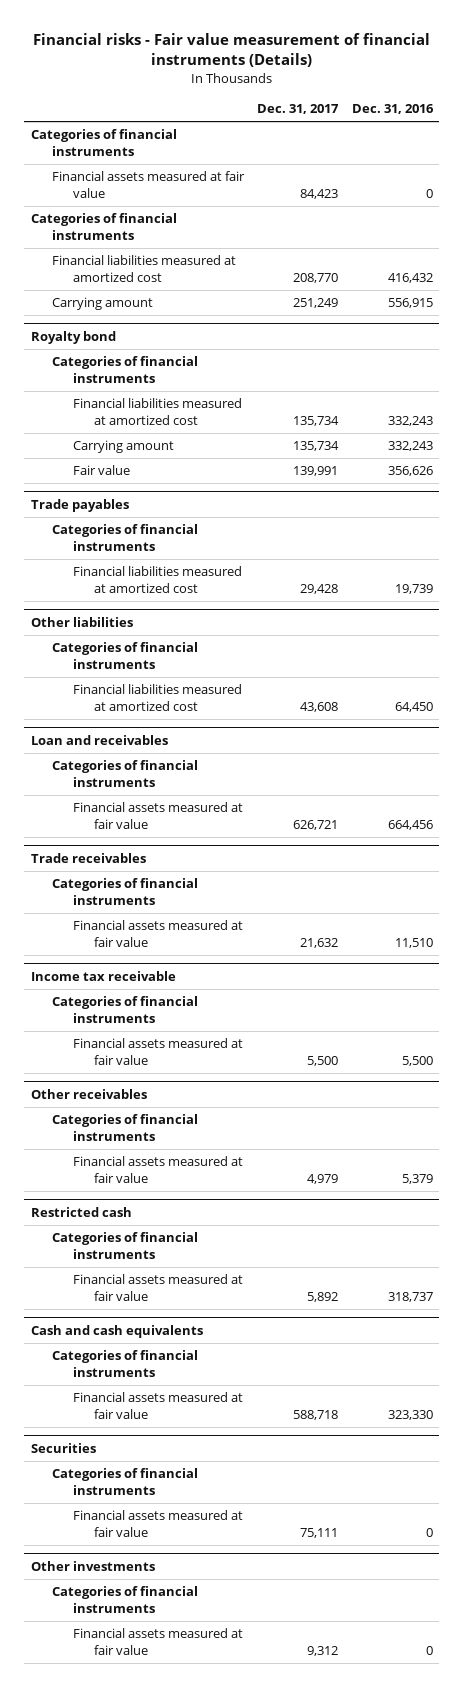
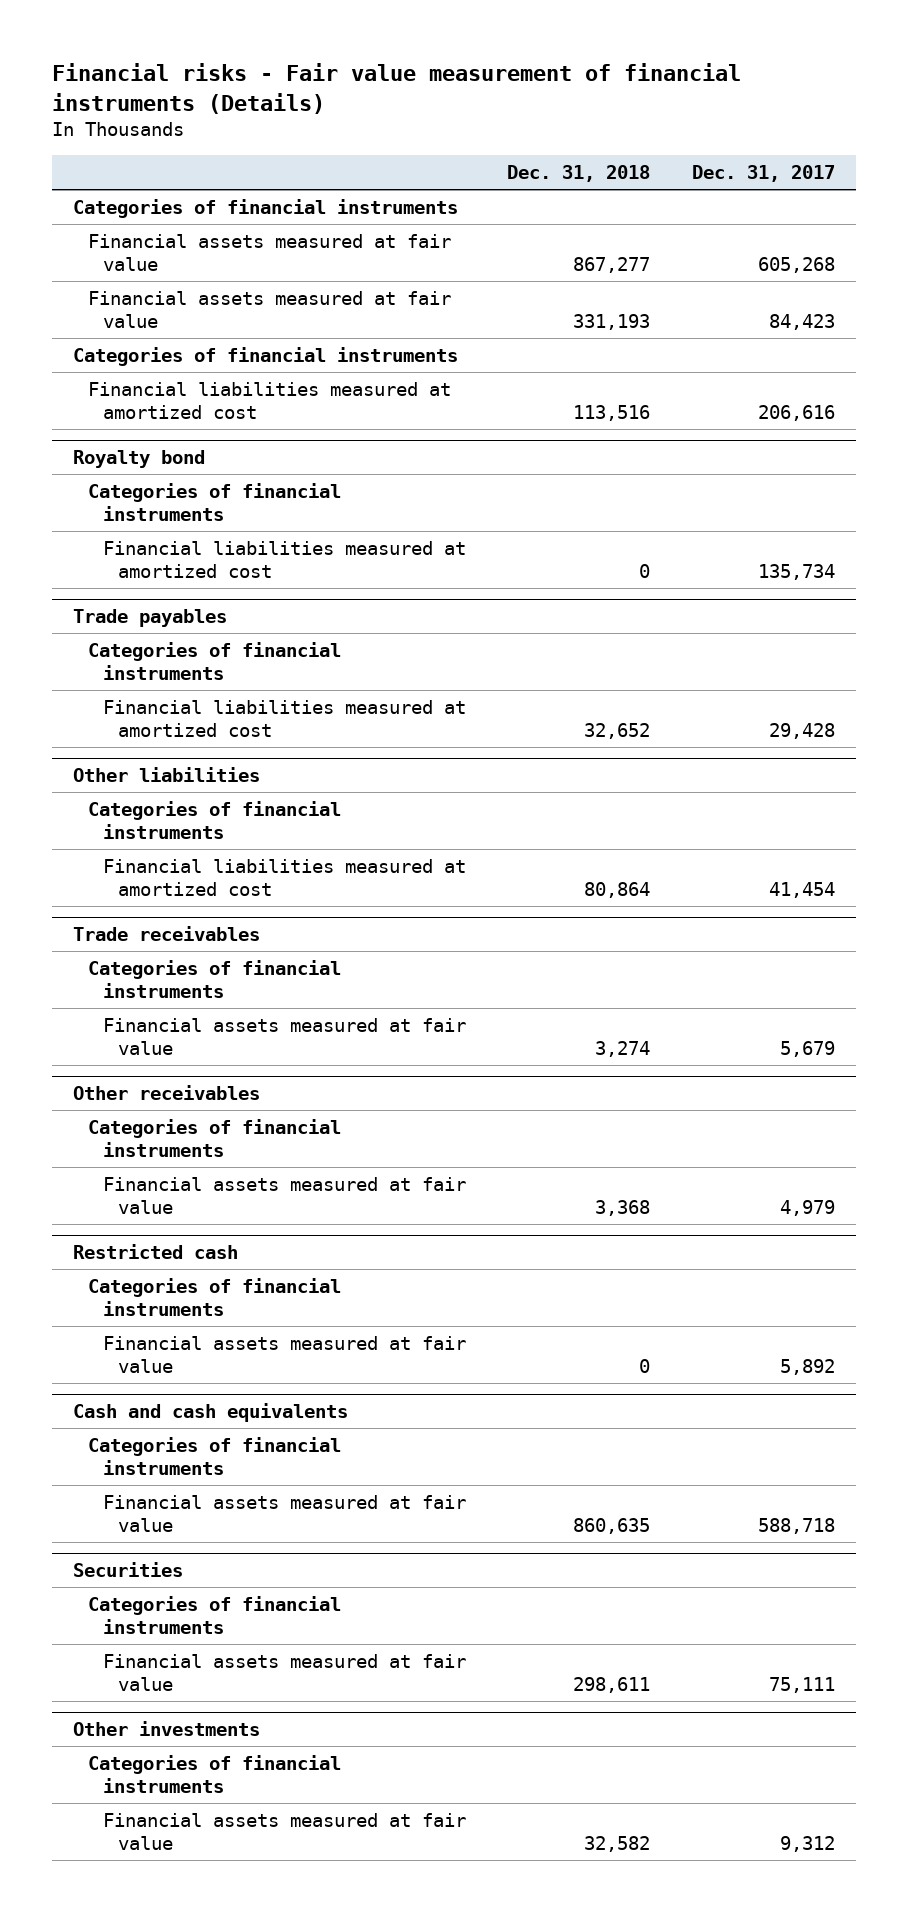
[351,104,434,115] Dec. 31, 2016 -> none
none -> [507,165,651,183] Dec. 31, 2018
none -> [87,233,451,271] Financial assets measured at fair value
[51,297,153,311] Carrying amount -> none
[293,272,339,283] 208,770 -> [758,404,836,421] 206,616
[72,440,174,454] Carrying amount -> none
[72,465,130,476] Fair value -> none
[30,734,168,745] Loan and receivables -> none
[51,760,198,787] Categories of financial instruments -> none
[72,802,243,829] Financial assets measured at fair value -> none
[300,701,339,712] 43,608 -> [769,881,836,898] 41,454
[30,970,176,981] Income tax receivable -> none
[51,996,198,1023] Categories of financial instruments -> none
[72,1038,243,1065] Financial assets measured at fair value -> none
[300,937,339,948] 21,632 -> [780,1040,836,1057] 5,679

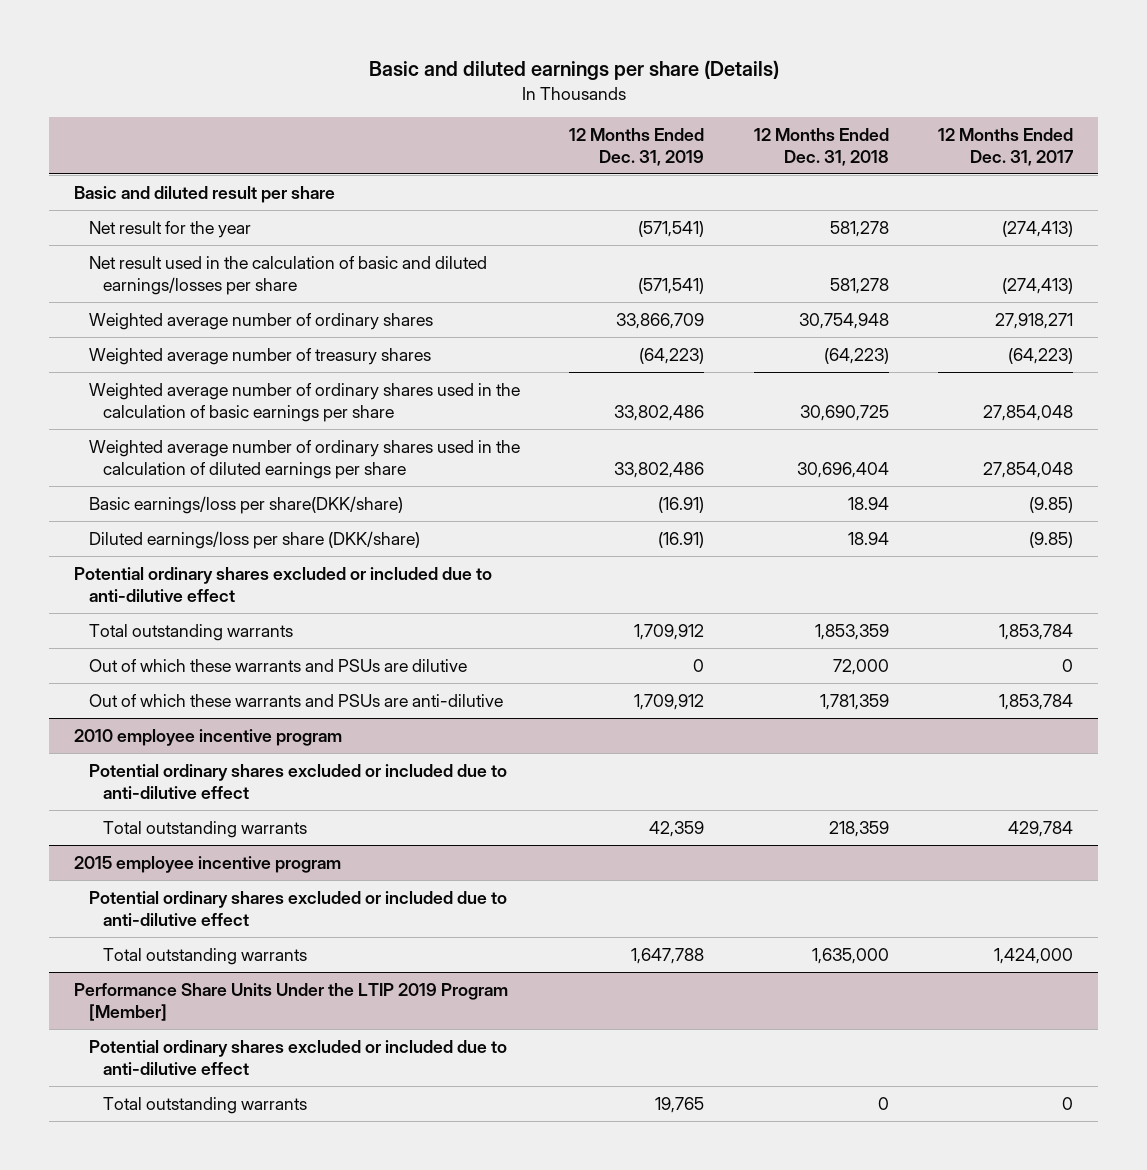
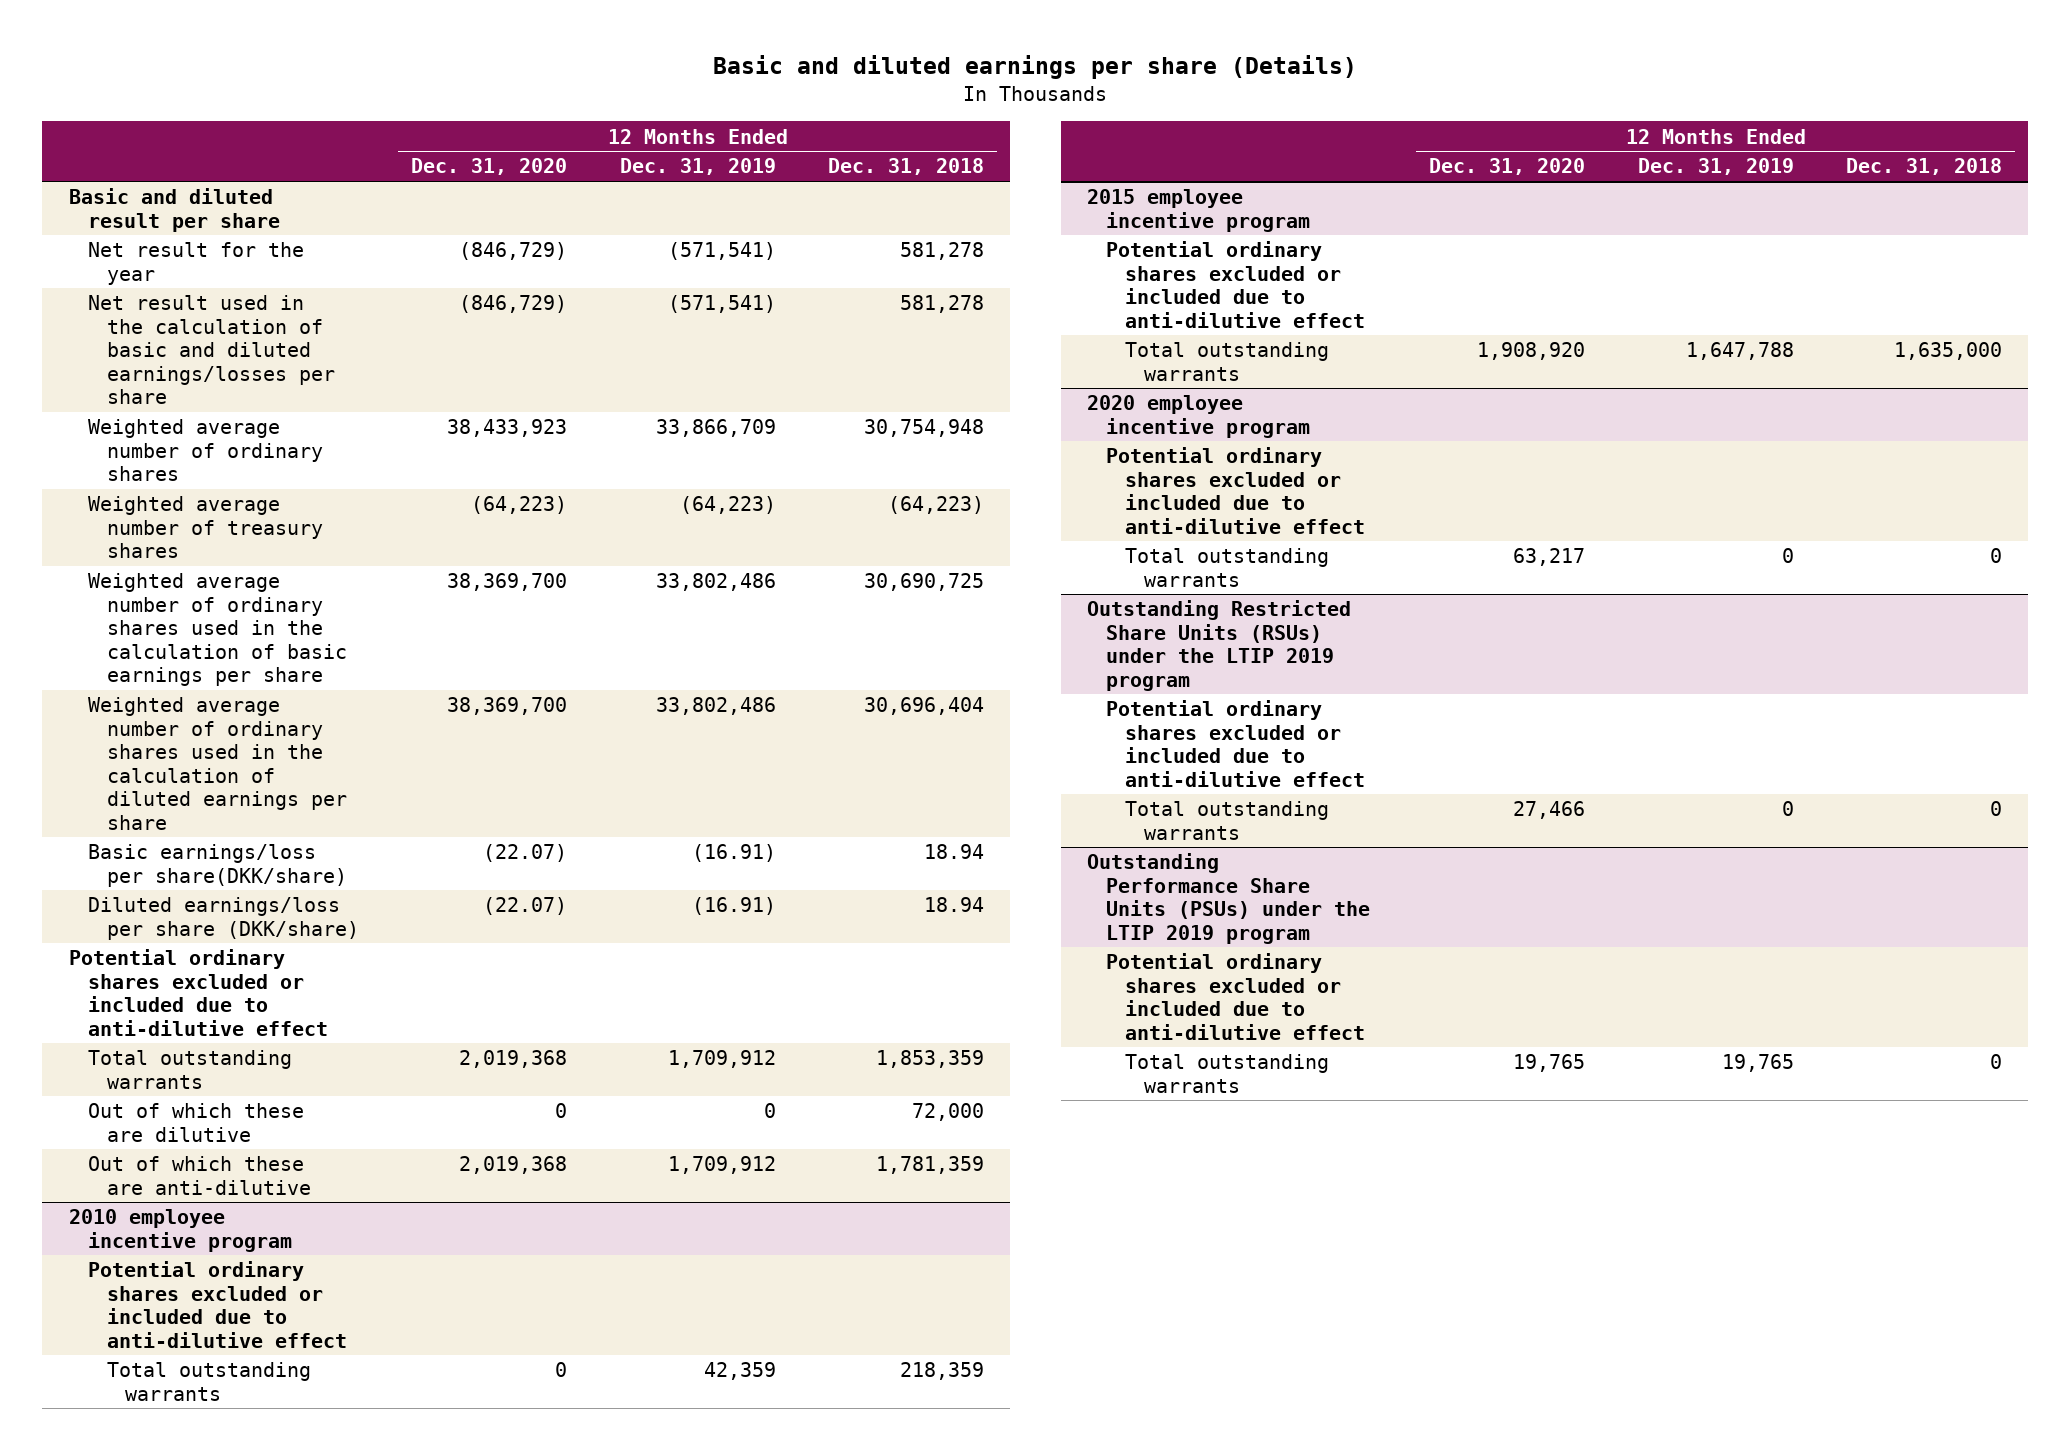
[938,127,1075,166] 12 Months Ended Dec. 31, 2017 -> none
none -> [411,158,568,176] Dec. 31, 2020
[88,658,467,672] Out of which these warrants and PSUs are dilutive -> [87,1103,304,1142] Out of which these are dilutive
[88,693,503,707] Out of which these warrants and PSUs are anti-dilutive -> [87,1156,311,1195] Out of which these are anti-dilutive
[73,982,508,1021] Performance Share Units Under the LTIP 2019 Program [Member] -> none
none -> [1086,395,1310,438] 2020 employee incentive program
none -> [1124,548,1329,587] Total outstanding warrants
none -> [1086,600,1351,691] Outstanding Restricted Share Units (RSUs) under the LTIP 2019 program
none -> [1105,700,1365,787] Potential ordinary shares excluded or included due to anti-dilutive effect
none -> [1124,801,1329,840] Total outstanding warrants
none -> [1086,853,1370,944] Outstanding Performance Share Units (PSUs) under the LTIP 2019 program
none -> [1105,953,1365,1040] Potential ordinary shares excluded or included due to anti-dilutive effect

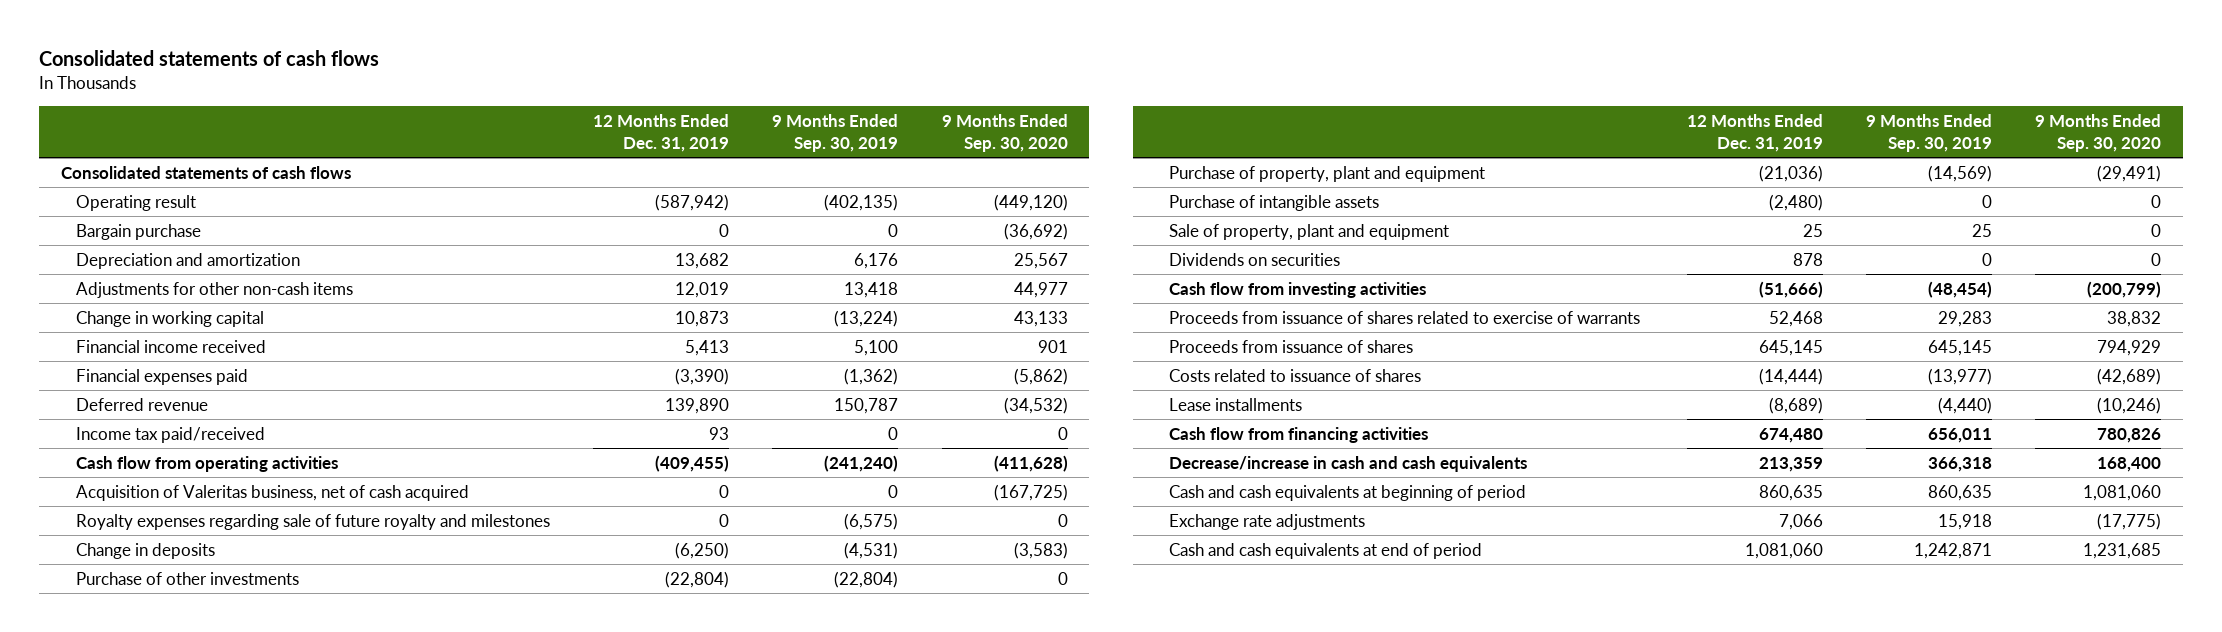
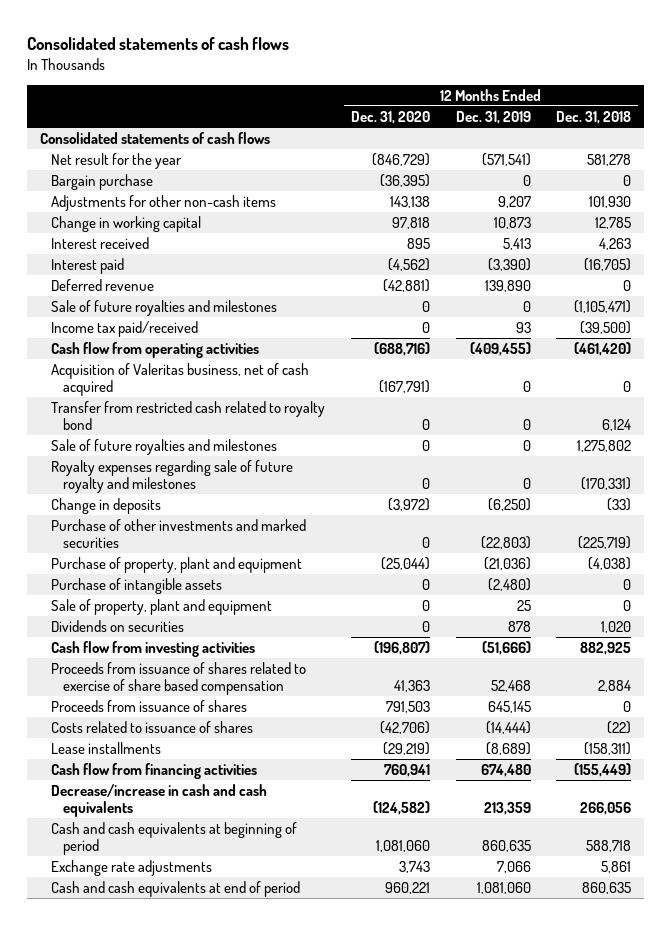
[772,114,899,153] 9 Months Ended Sep. 30, 2019 -> none
[941,114,1068,153] 9 Months Ended Sep. 30, 2020 -> none
none -> [350,110,430,124] Dec. 31, 2020
none -> [556,110,632,124] Dec. 31, 2018
[75,194,196,211] Operating result -> none
none -> [51,152,183,169] Net result for the year
[75,252,300,269] Depreciation and amortization -> none
[675,281,730,298] 12,019 -> [497,195,531,208] 9,207
[75,339,266,353] Financial income received -> [51,236,150,249] Interest received
[75,368,248,385] Financial expenses paid -> [51,257,125,274] Interest paid
none -> [51,299,278,316] Sale of future royalties and milestones
none -> [51,400,326,431] Transfer from restricted cash related to royalty bond
none -> [51,438,278,455] Sale of future royalties and milestones
[75,571,299,585] Purchase of other investments -> [51,518,307,549] Purchase of other investments and marked securities
[665,570,730,588] (22,804) -> [480,536,531,550] (22,803)
[1169,310,1641,324] Proceeds from issuance of shares related to exercise of warrants -> [51,661,307,696] Proceeds from issuance of shares related to exercise of share based compensation

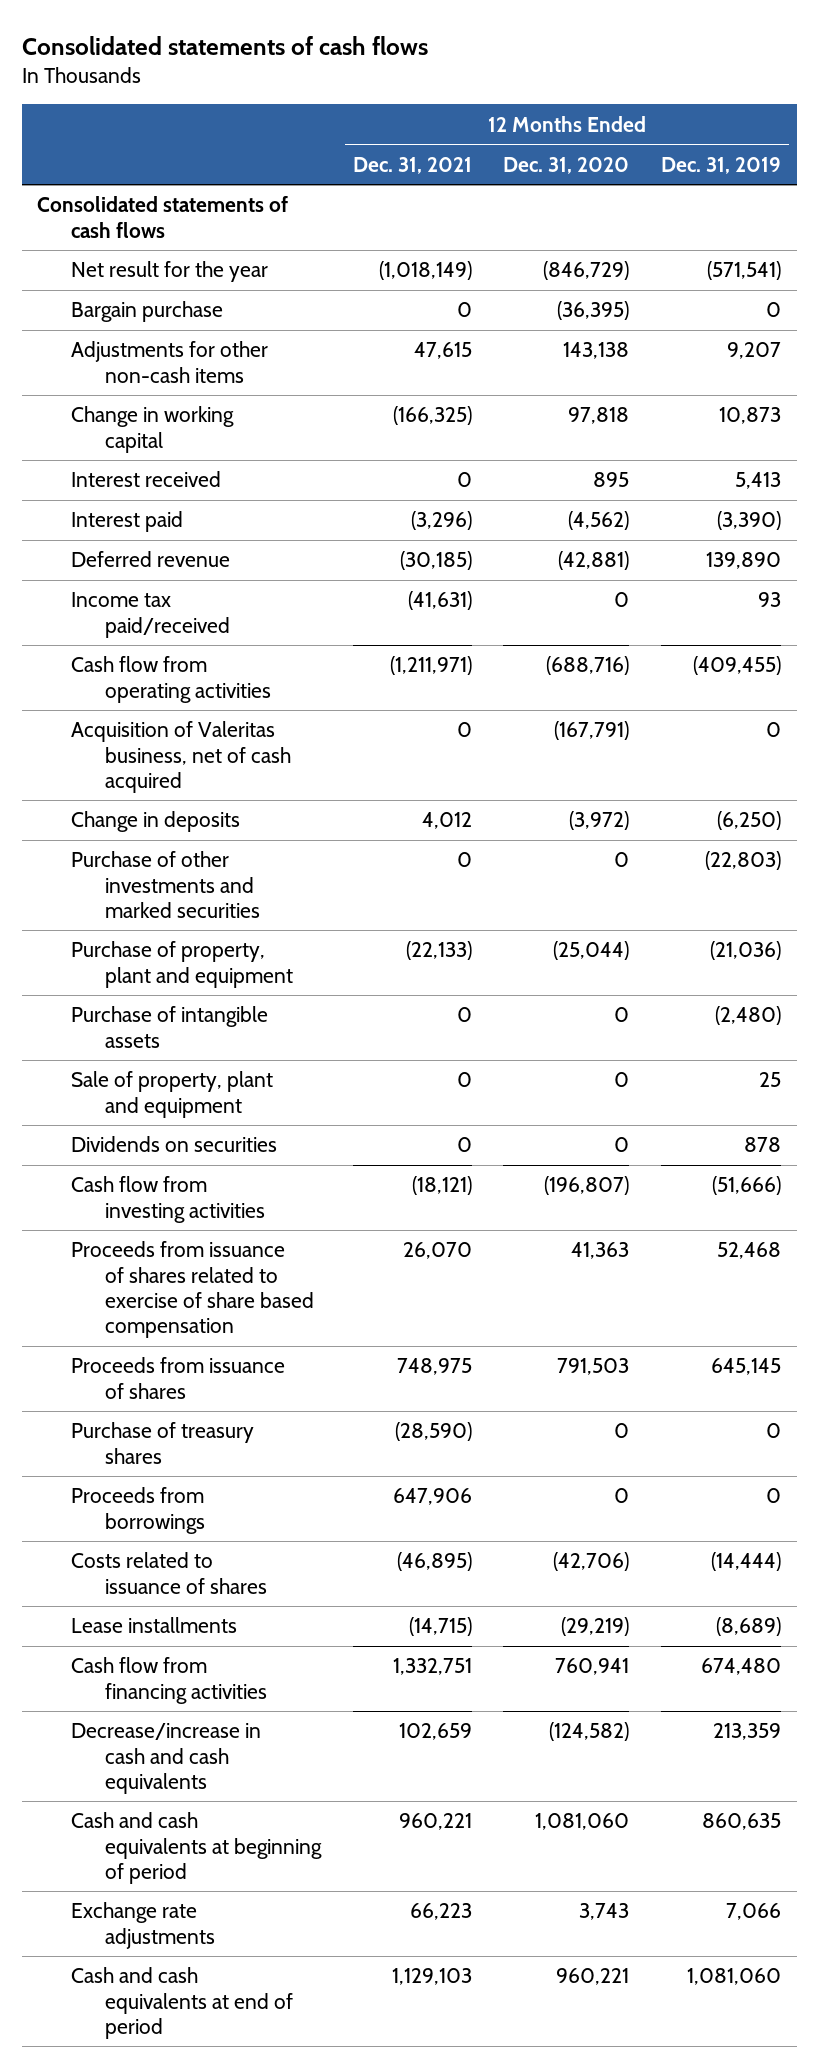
[556,110,632,124] Dec. 31, 2018 -> none
none -> [352,156,472,174] Dec. 31, 2021
[51,299,278,316] Sale of future royalties and milestones -> none
[51,400,326,431] Transfer from restricted cash related to royalty bond -> none
[51,438,278,455] Sale of future royalties and milestones -> none
[51,459,294,494] Royalty expenses regarding sale of future royalty and milestones -> none
none -> [71,1422,255,1464] Purchase of treasury shares
none -> [71,1487,206,1534] Proceeds from borrowings

